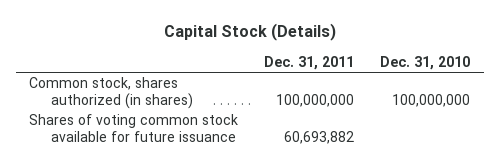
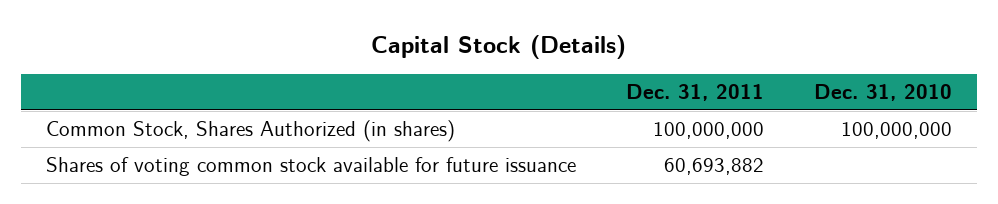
[28,77,193,109] Common stock, shares authorized (in shares) -> [45,120,455,143] Common Stock, Shares Authorized (in shares)

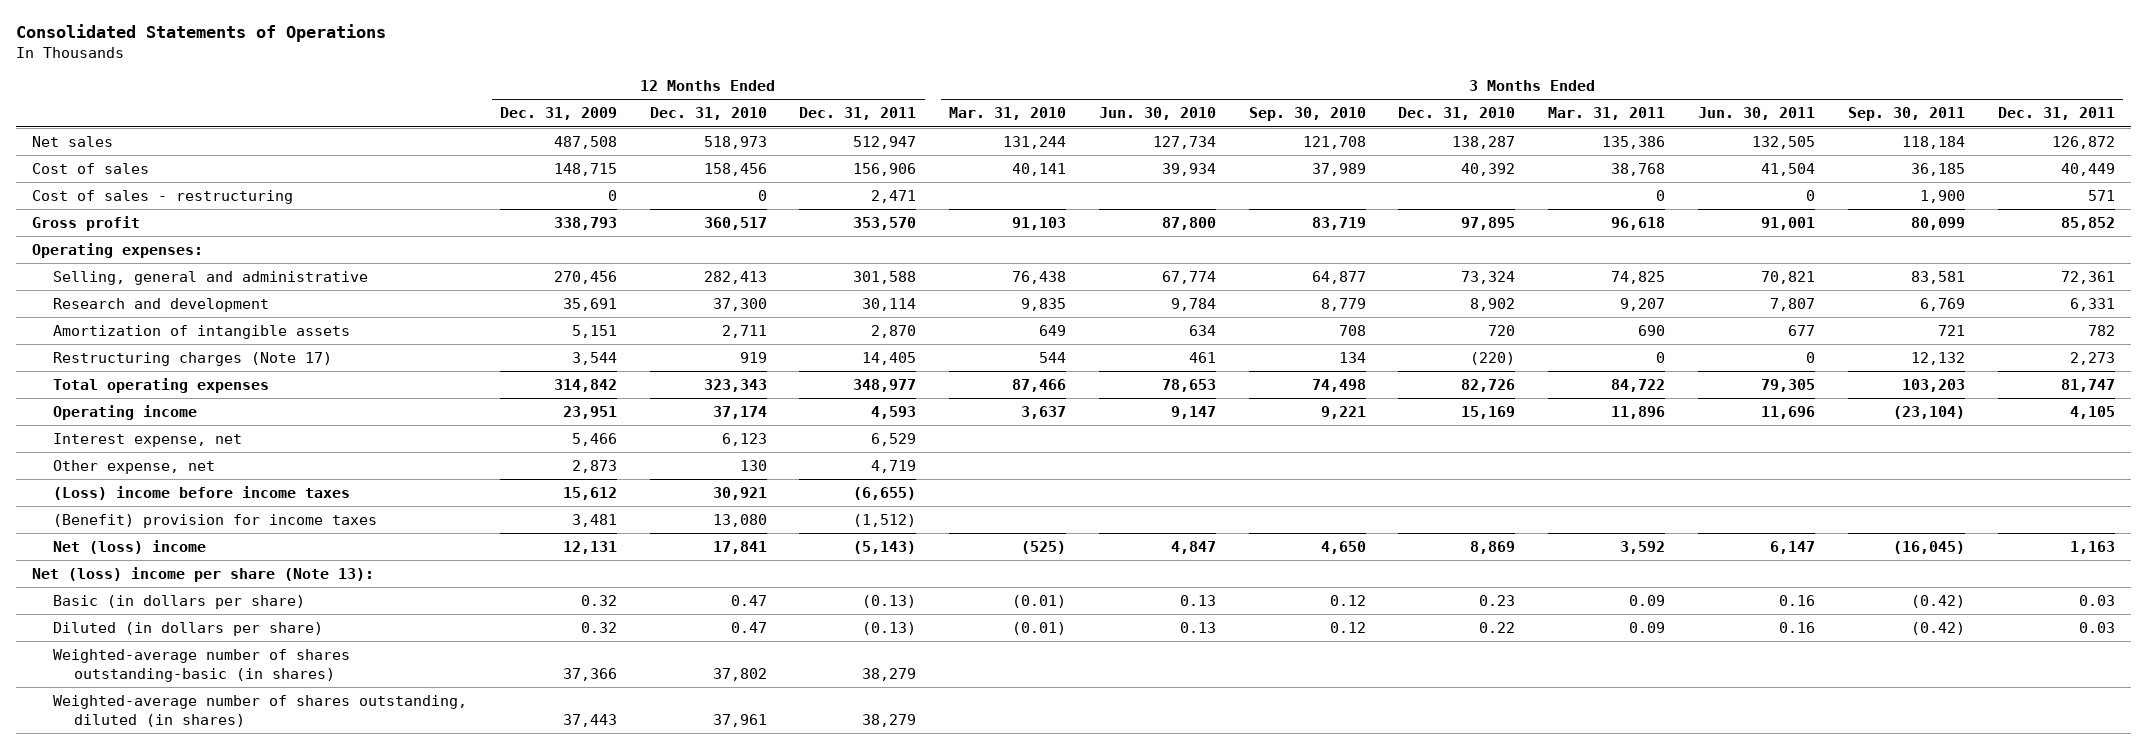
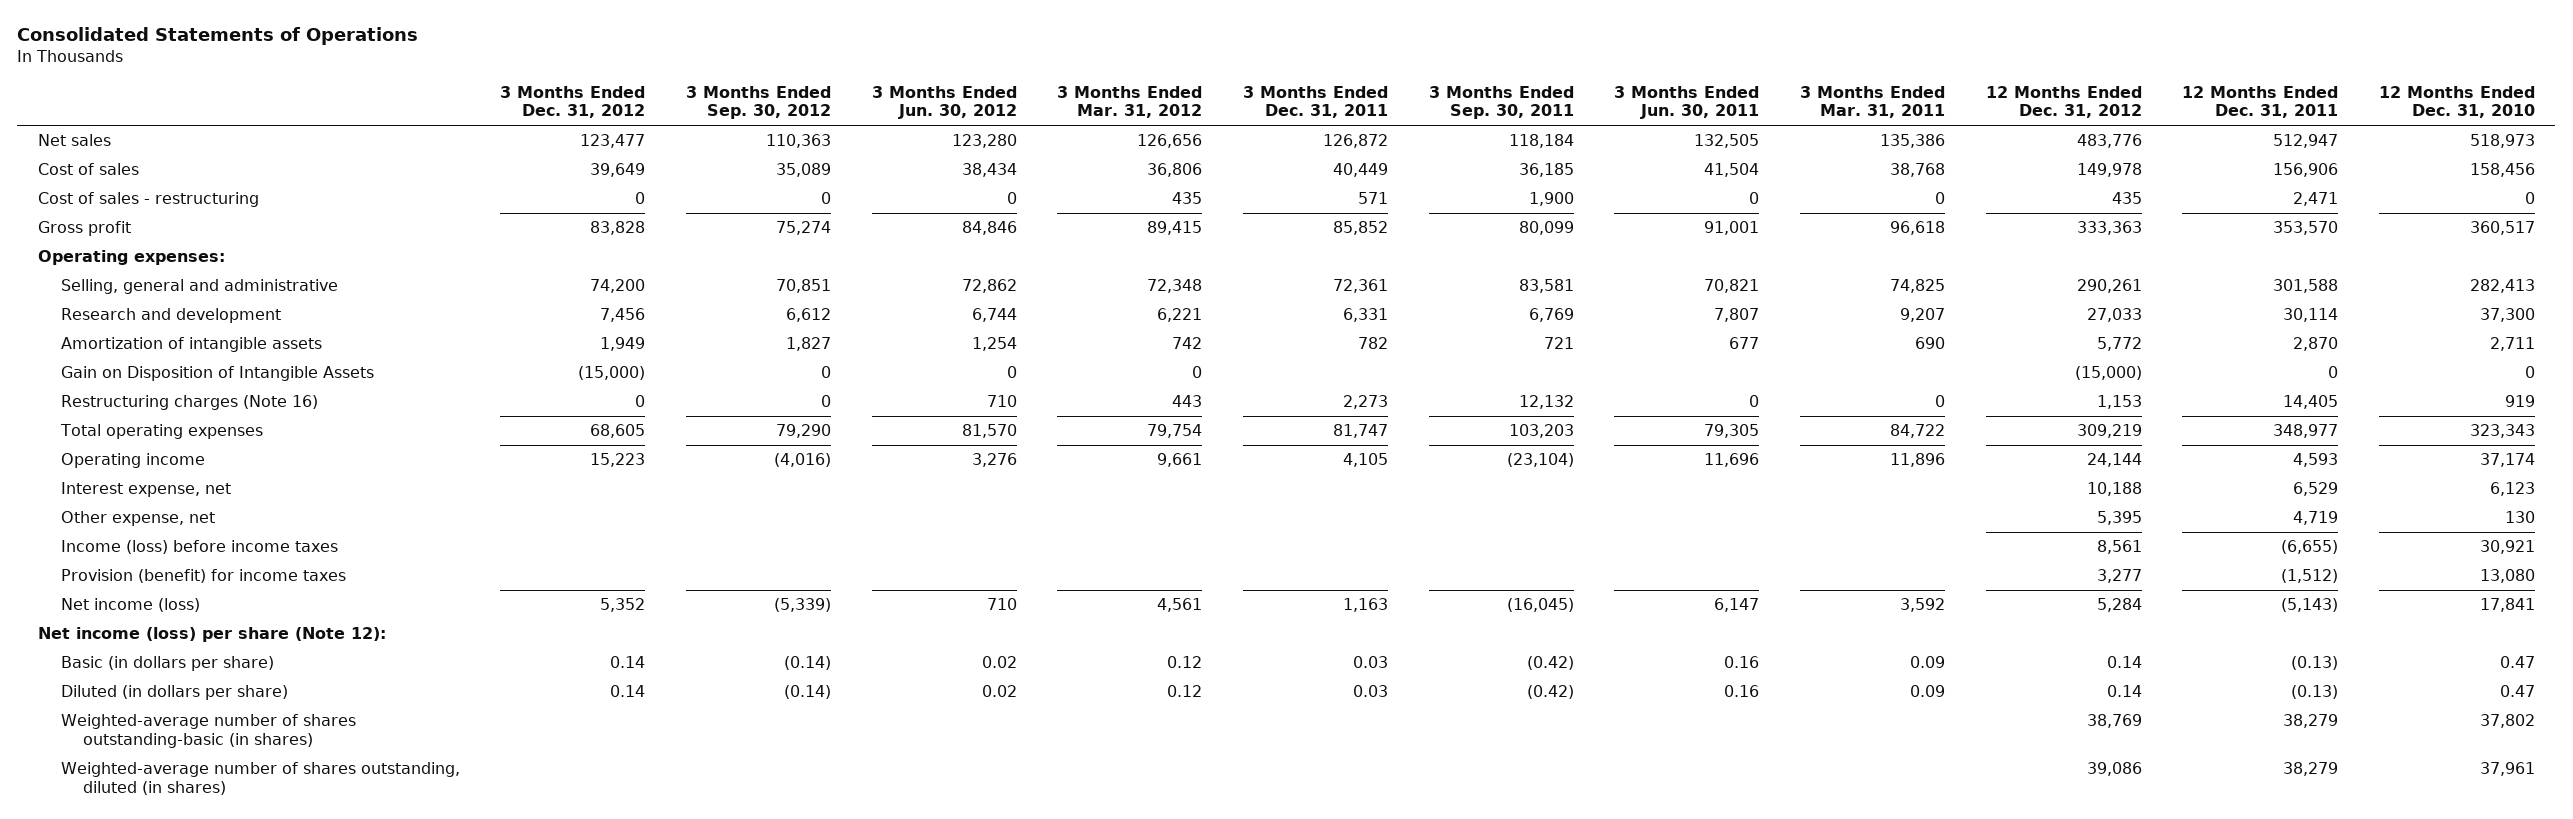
[499,107,617,121] Dec. 31, 2009 -> none
[949,107,1067,121] Mar. 31, 2010 -> none
[1098,107,1216,121] Jun. 30, 2010 -> none
[1248,107,1366,122] Sep. 30, 2010 -> none
[1398,107,1516,121] Dec. 31, 2010 -> none
none -> [500,85,646,119] 3 Months Ended Dec. 31, 2012
none -> [685,85,831,120] 3 Months Ended Sep. 30, 2012
none -> [871,85,1017,120] 3 Months Ended Jun. 30, 2012
none -> [1057,85,1203,119] 3 Months Ended Mar. 31, 2012
none -> [1985,85,2142,119] 12 Months Ended Dec. 31, 2012
none -> [60,366,374,382] Gain on Disposition of Intangible Assets
[53,351,333,366] Restructuring charges (Note 17) -> [60,395,318,411] Restructuring charges (Note 16)
[53,485,351,500] (Loss) income before income taxes -> [60,540,338,555] Income (loss) before income taxes
[53,513,378,528] (Benefit) provision for income taxes -> [60,569,346,584] Provision (benefit) for income taxes
[53,539,207,554] Net (loss) income -> [60,598,200,613] Net income (loss)
[31,566,374,582] Net (loss) income per share (Note 13): -> [37,627,386,643] Net income (loss) per share (Note 12):

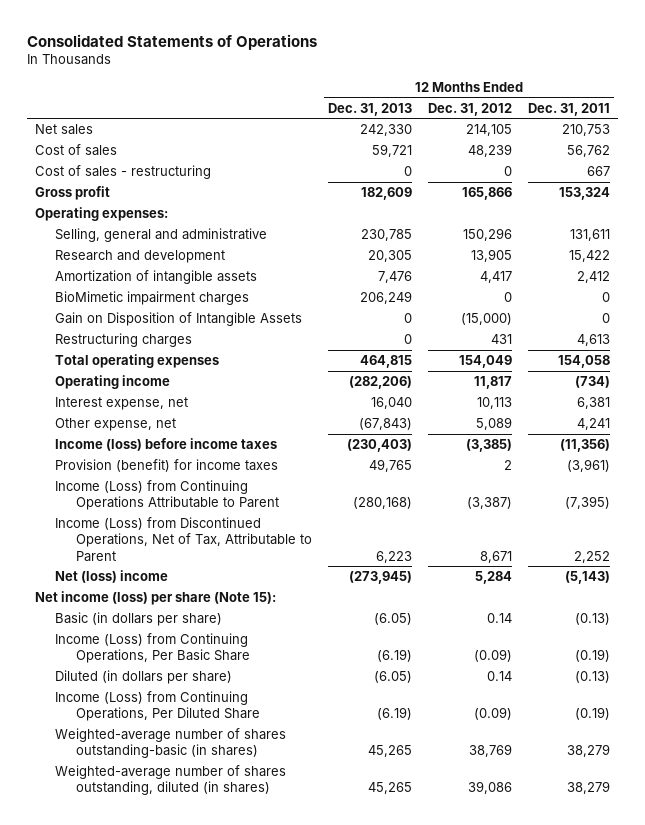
[500,85,646,119] 3 Months Ended Dec. 31, 2012 -> none
[685,85,831,120] 3 Months Ended Sep. 30, 2012 -> none
[871,85,1017,120] 3 Months Ended Jun. 30, 2012 -> none
[1057,85,1203,119] 3 Months Ended Mar. 31, 2012 -> none
[1242,85,1388,119] 3 Months Ended Dec. 31, 2011 -> none
[1428,85,1574,120] 3 Months Ended Sep. 30, 2011 -> none
[1614,85,1760,120] 3 Months Ended Jun. 30, 2011 -> none
[1799,85,1945,119] 3 Months Ended Mar. 31, 2011 -> none
[2378,85,2535,119] 12 Months Ended Dec. 31, 2010 -> none
none -> [328,102,413,116] Dec. 31, 2013
[2076,134,2142,149] 483,776 -> [466,123,513,136] 214,105
[2273,134,2339,149] 512,947 -> [562,123,611,136] 210,753
[2076,163,2142,178] 149,978 -> [468,143,513,157] 48,239
[2273,163,2339,178] 156,906 -> [567,144,611,157] 56,762
[2111,192,2142,205] 435 -> [504,165,513,176] 0
[2293,192,2339,207] 2,471 -> [587,165,611,176] 667
[2076,221,2142,236] 333,363 -> [462,186,513,200] 165,866
[2273,221,2339,236] 353,570 -> [559,186,611,200] 153,324
[2076,279,2142,294] 290,261 -> [463,227,513,241] 150,296
[2273,279,2339,294] 301,588 -> [570,228,611,241] 131,611
[2086,308,2142,323] 27,033 -> [471,248,513,262] 13,905
[2283,308,2339,323] 30,114 -> [569,249,611,262] 15,422
[2096,337,2142,352] 5,772 -> [480,270,513,283] 4,417
[2293,337,2339,352] 2,870 -> [577,270,611,283] 2,412
none -> [55,290,250,305] BioMimetic impairment charges
[60,395,318,411] Restructuring charges (Note 16) -> [55,332,193,347] Restructuring charges
[2096,395,2142,410] 1,153 -> [491,333,513,344] 431
[2283,395,2339,410] 14,405 -> [577,333,611,346] 4,613
[2076,424,2142,439] 309,219 -> [459,354,513,368] 154,049
[2273,424,2339,439] 348,977 -> [558,354,611,368] 154,058
[2086,453,2142,468] 24,144 -> [474,375,513,389] 11,817
[2293,453,2339,468] 4,593 -> [575,375,611,388] (734)
[2086,482,2142,497] 10,188 -> [477,396,513,409] 10,113
[2293,482,2339,497] 6,529 -> [577,396,611,409] 6,381
[2096,511,2142,526] 5,395 -> [476,416,513,430] 5,089
[2293,511,2339,526] 4,719 -> [577,417,611,430] 4,241
[2096,540,2142,555] 8,561 -> [466,438,513,452] (3,385)
[2281,540,2339,555] (6,655) -> [560,438,611,452] (11,356)
[2096,569,2142,584] 3,277 -> [504,459,513,470] 2
[2281,569,2339,584] (1,512) -> [567,458,611,472] (3,961)
none -> [55,479,280,511] Income (Loss) from Continuing Operations Attributable to Parent
none -> [55,516,313,562] Income (Loss) from Discontinued Operations, Net of Tax, Attributable to Parent
[60,598,200,613] Net income (loss) -> [55,569,169,583] Net (loss) income
[37,627,386,643] Net income (loss) per share (Note 12): -> [34,590,276,605] Net income (loss) per share (Note 15):
none -> [55,632,251,664] Income (Loss) from Continuing Operations, Per Basic Share
none -> [55,690,261,722] Income (Loss) from Continuing Operations, Per Diluted Share

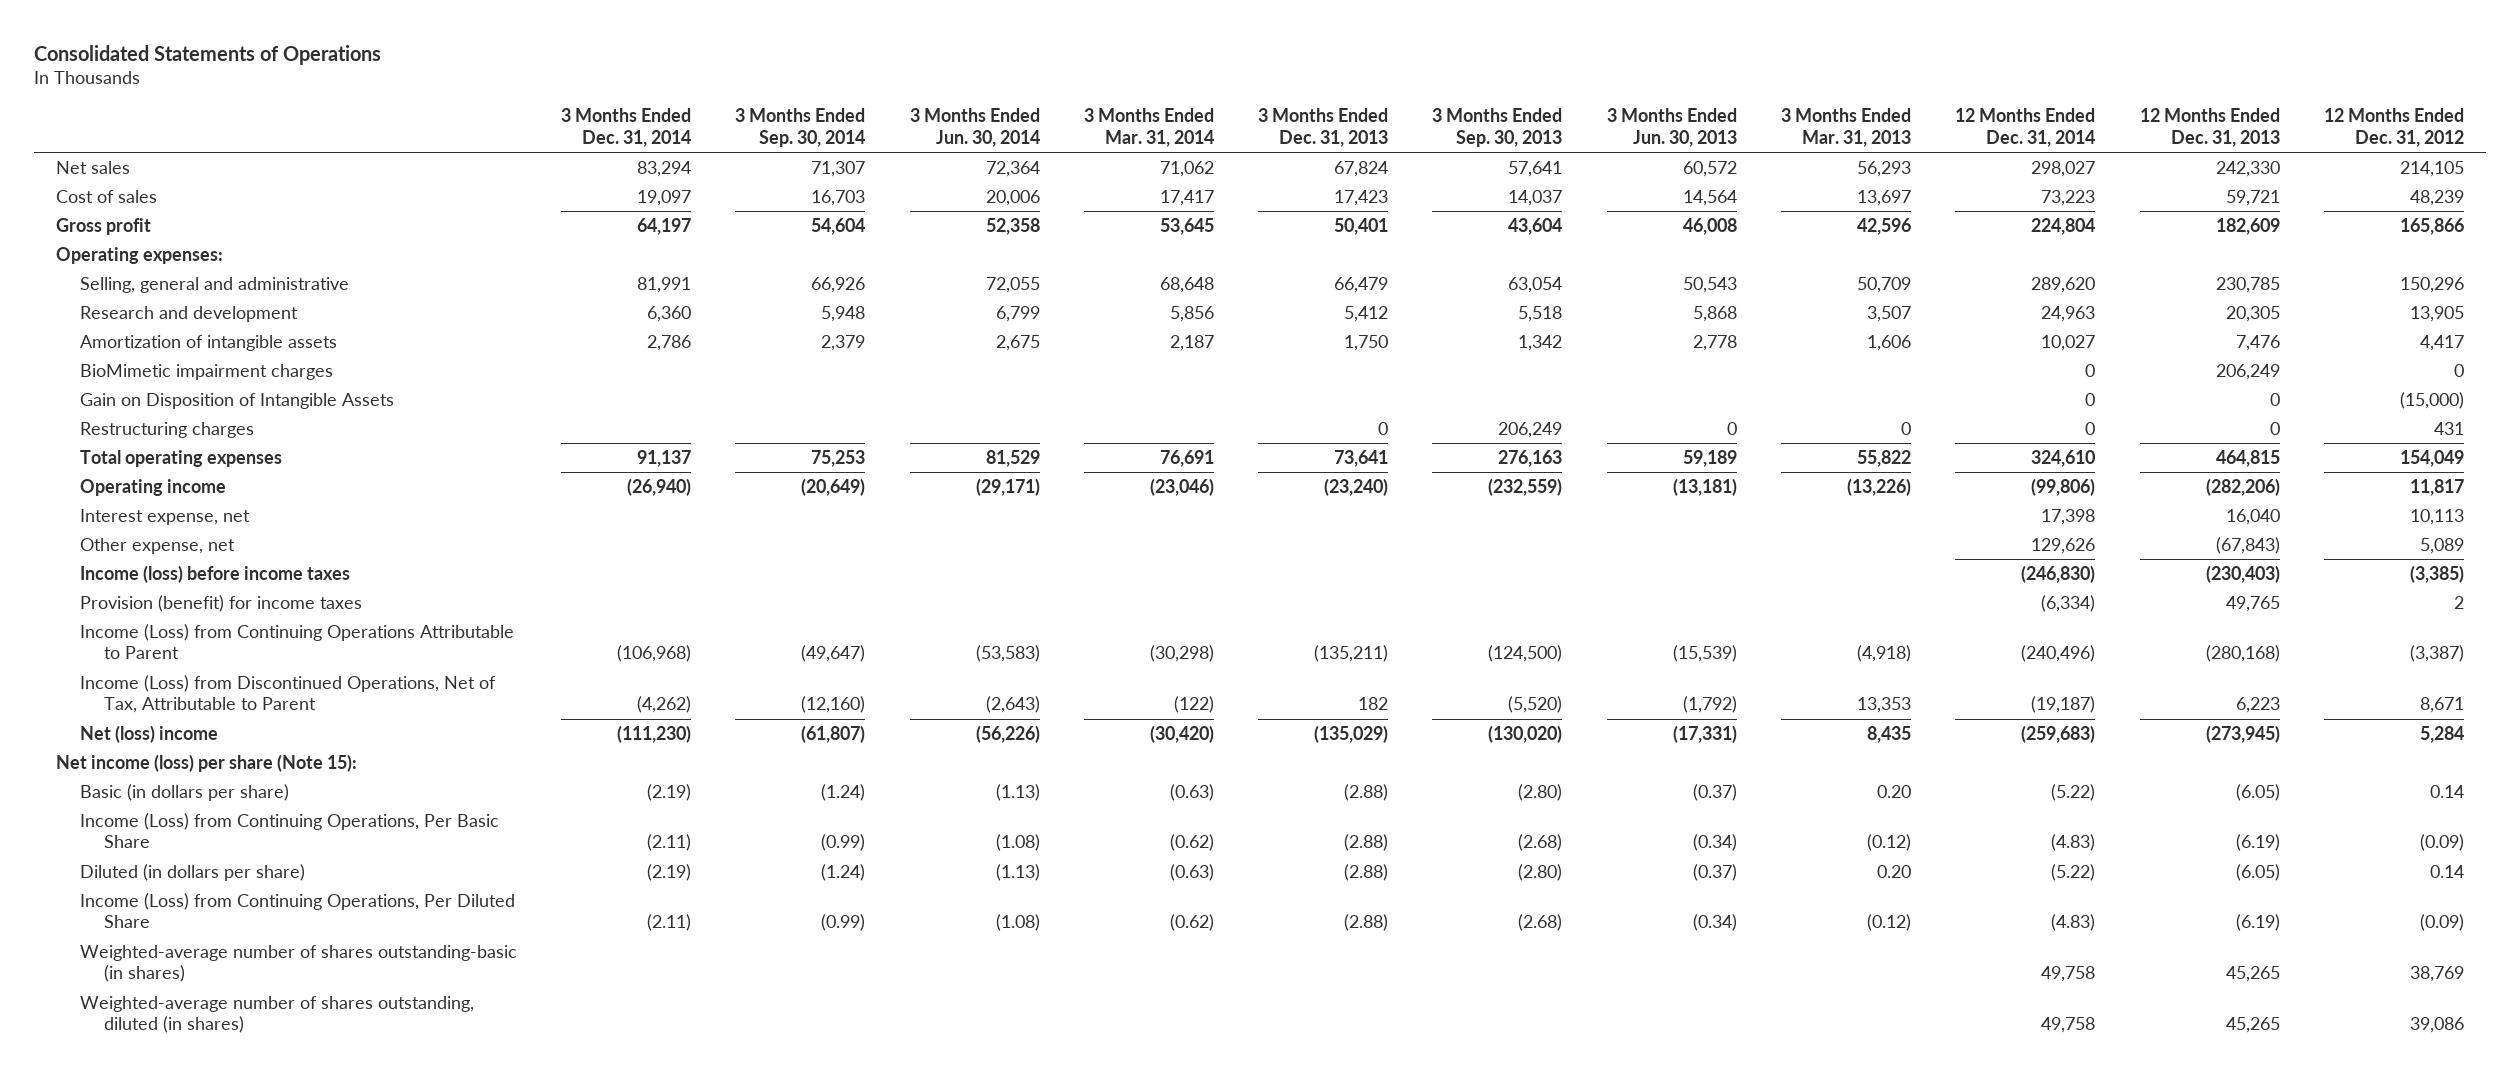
[528,102,611,116] Dec. 31, 2011 -> none
none -> [561,108,692,147] 3 Months Ended Dec. 31, 2014
none -> [735,108,866,147] 3 Months Ended Sep. 30, 2014
none -> [909,108,1040,147] 3 Months Ended Jun. 30, 2014
none -> [1083,108,1214,147] 3 Months Ended Mar. 31, 2014
none -> [1258,108,1389,147] 3 Months Ended Dec. 31, 2013
none -> [1432,108,1563,147] 3 Months Ended Sep. 30, 2013
none -> [1606,108,1737,147] 3 Months Ended Jun. 30, 2013
none -> [1780,108,1911,147] 3 Months Ended Mar. 31, 2013
none -> [1955,108,2096,147] 12 Months Ended Dec. 31, 2014
[34,164,211,179] Cost of sales - restructuring -> none

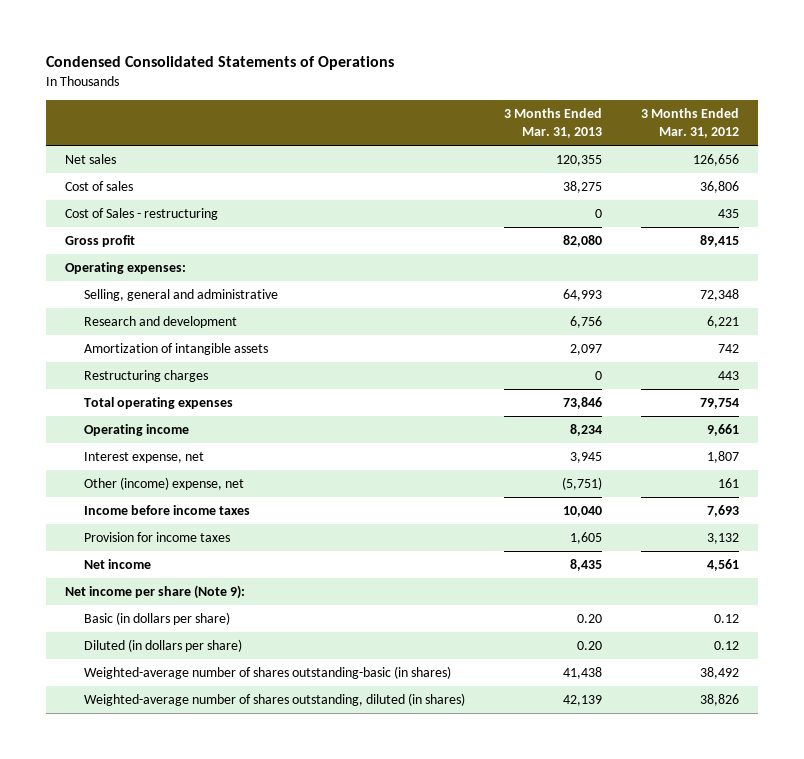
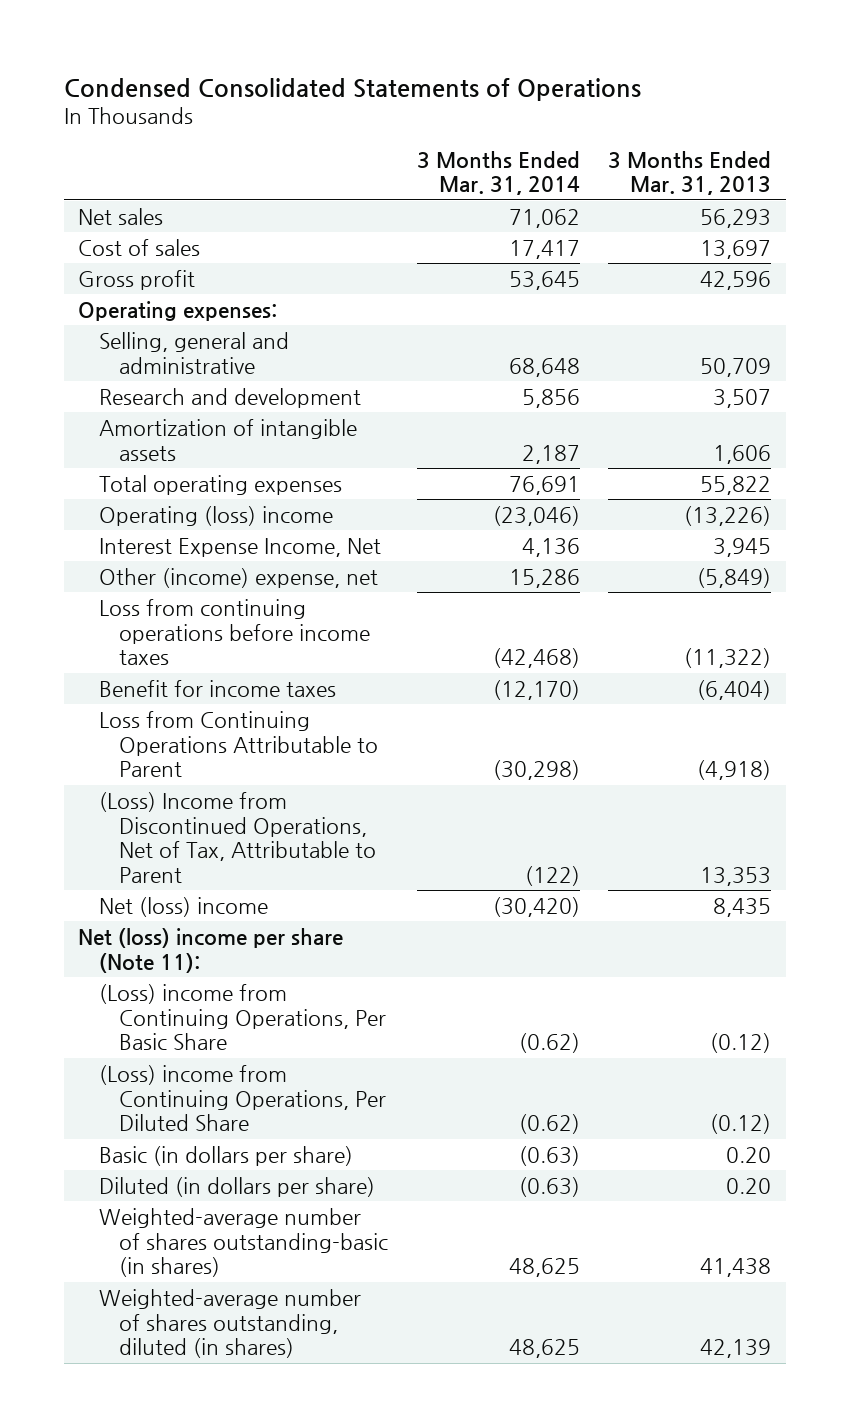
[640,108,739,139] 3 Months Ended Mar. 31, 2012 -> none
none -> [416,150,580,196] 3 Months Ended Mar. 31, 2014
[64,207,218,220] Cost of Sales - restructuring -> none
[555,154,602,166] 120,355 -> [700,208,772,228] 56,293
[562,180,602,193] 38,275 -> [700,239,772,259] 13,697
[562,234,602,247] 82,080 -> [700,270,772,290] 42,596
[84,369,209,382] Restructuring charges -> none
[562,288,602,301] 64,993 -> [700,357,772,377] 50,709
[569,315,602,328] 6,756 -> [713,388,772,408] 3,507
[569,343,602,355] 2,097 -> [713,444,772,464] 1,606
[562,396,602,409] 73,846 -> [700,475,772,495] 55,822
[84,423,190,436] Operating income -> [98,505,333,526] Operating (loss) income
[569,423,602,436] 8,234 -> [684,505,772,526] (13,226)
[84,451,205,463] Interest expense, net -> [98,537,381,557] Interest Expense Income, Net
[561,476,602,490] (5,751) -> [697,567,772,588] (5,849)
[84,504,251,515] Income before income taxes -> [98,598,371,666] Loss from continuing operations before income taxes
[562,505,602,517] 10,040 -> [684,648,772,669] (11,322)
[84,531,231,542] Provision for income taxes -> [98,679,336,697] Benefit for income taxes
[569,531,602,544] 1,605 -> [697,679,772,700] (6,404)
none -> [98,710,379,778] Loss from Continuing Operations Attributable to Parent
none -> [98,791,377,884] (Loss) Income from Discontinued Operations, Net of Tax, Attributable to Parent
[84,558,152,569] Net income -> [98,896,268,917] Net (loss) income
[64,584,245,599] Net income per share (Note 9): -> [78,927,344,973] Net (loss) income per share (Note 11):
none -> [98,983,387,1051] (Loss) income from Continuing Operations, Per Basic Share
none -> [98,1064,387,1132] (Loss) income from Continuing Operations, Per Diluted Share

